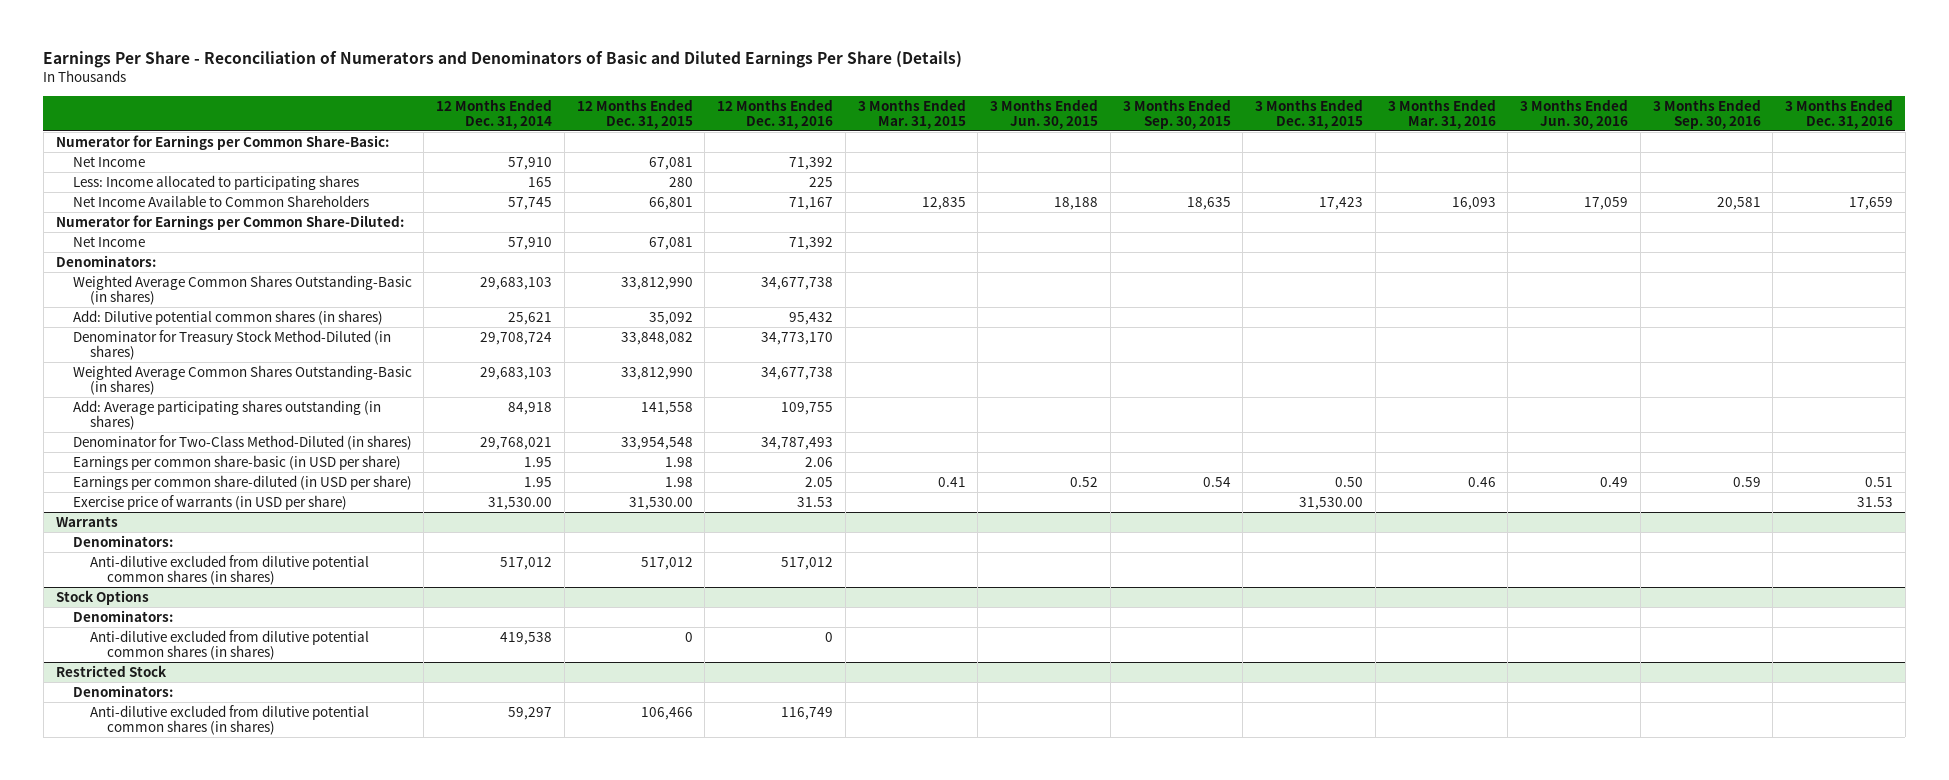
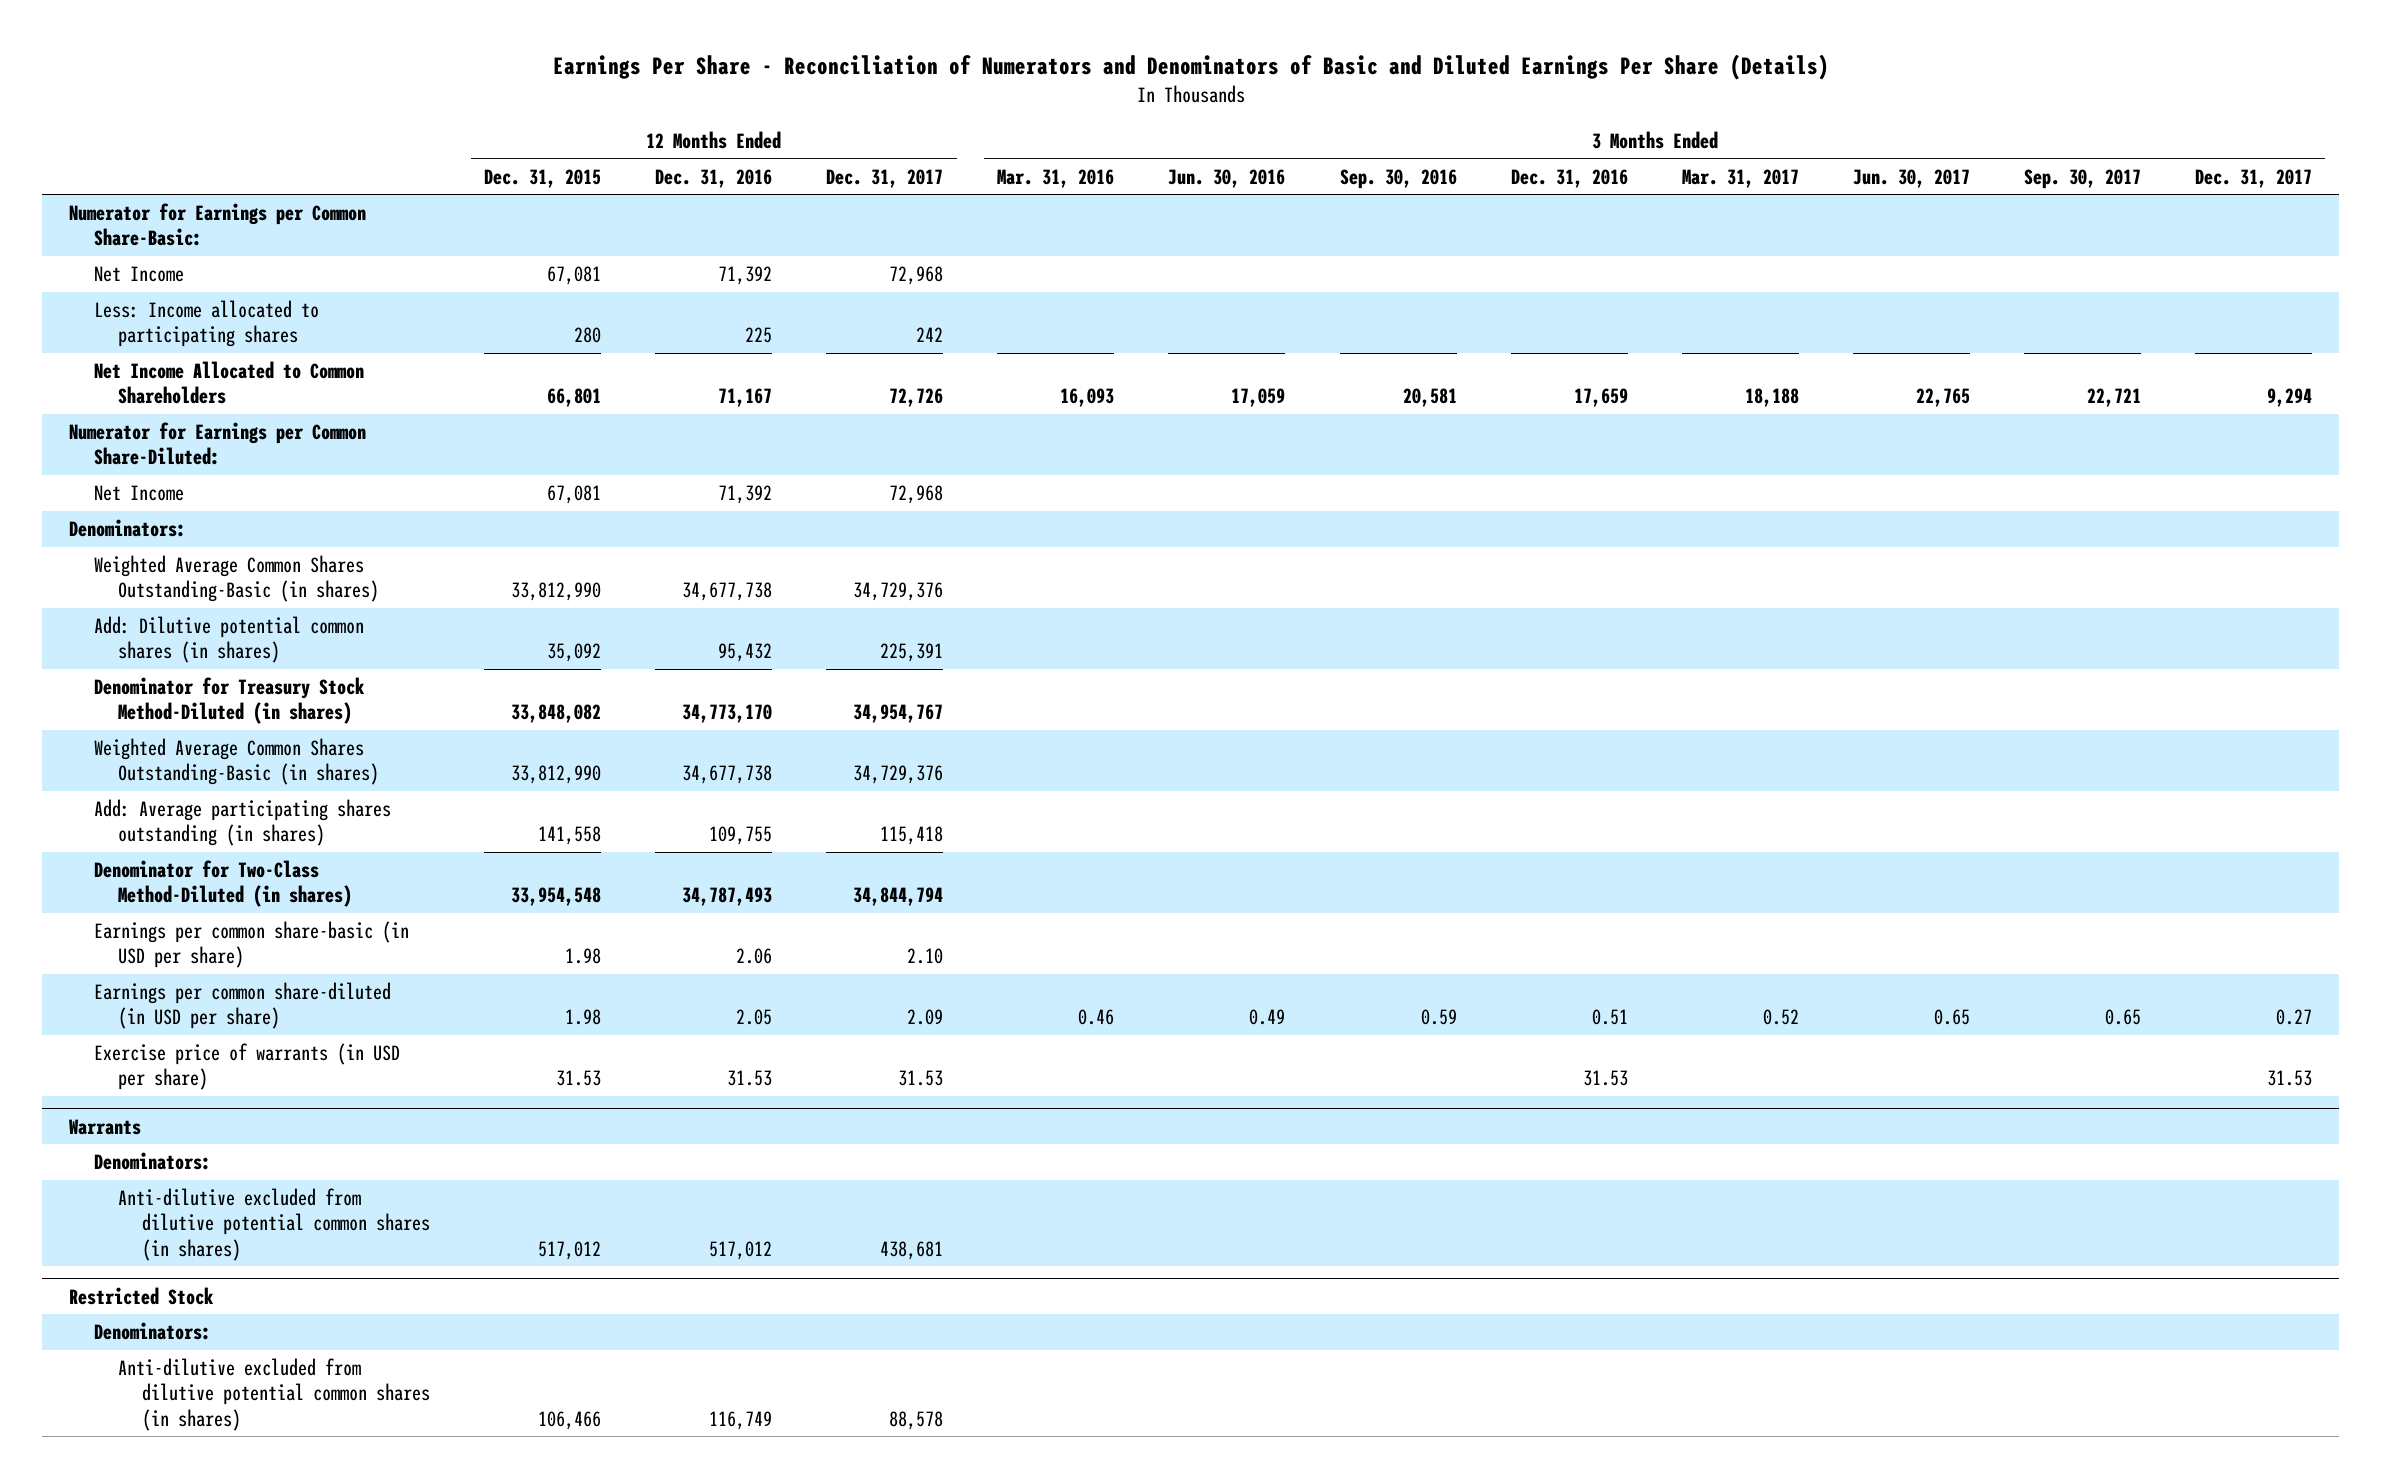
[436,98,553,130] 12 Months Ended Dec. 31, 2014 -> none
[857,98,966,130] 3 Months Ended Mar. 31, 2015 -> none
[990,98,1099,130] 3 Months Ended Jun. 30, 2015 -> none
[1122,98,1231,130] 3 Months Ended Sep. 30, 2015 -> none
[1255,98,1364,130] 3 Months Ended Dec. 31, 2015 -> none
none -> [826,168,944,188] Dec. 31, 2017
none -> [1681,168,1799,188] Mar. 31, 2017
none -> [1852,168,1970,188] Jun. 30, 2017
none -> [2023,168,2141,189] Sep. 30, 2017
none -> [2194,168,2312,188] Dec. 31, 2017
[72,194,369,207] Net Income Available to Common Shareholders -> [93,361,364,405] Net Income Allocated to Common Shareholders
[628,496,693,510] 31,530.00 -> [556,1070,602,1087] 31.53
[55,589,149,605] Stock Options -> none
[72,609,173,622] Denominators: -> none
[89,629,369,661] Anti-dilutive excluded from dilutive potential common shares (in shares) -> none

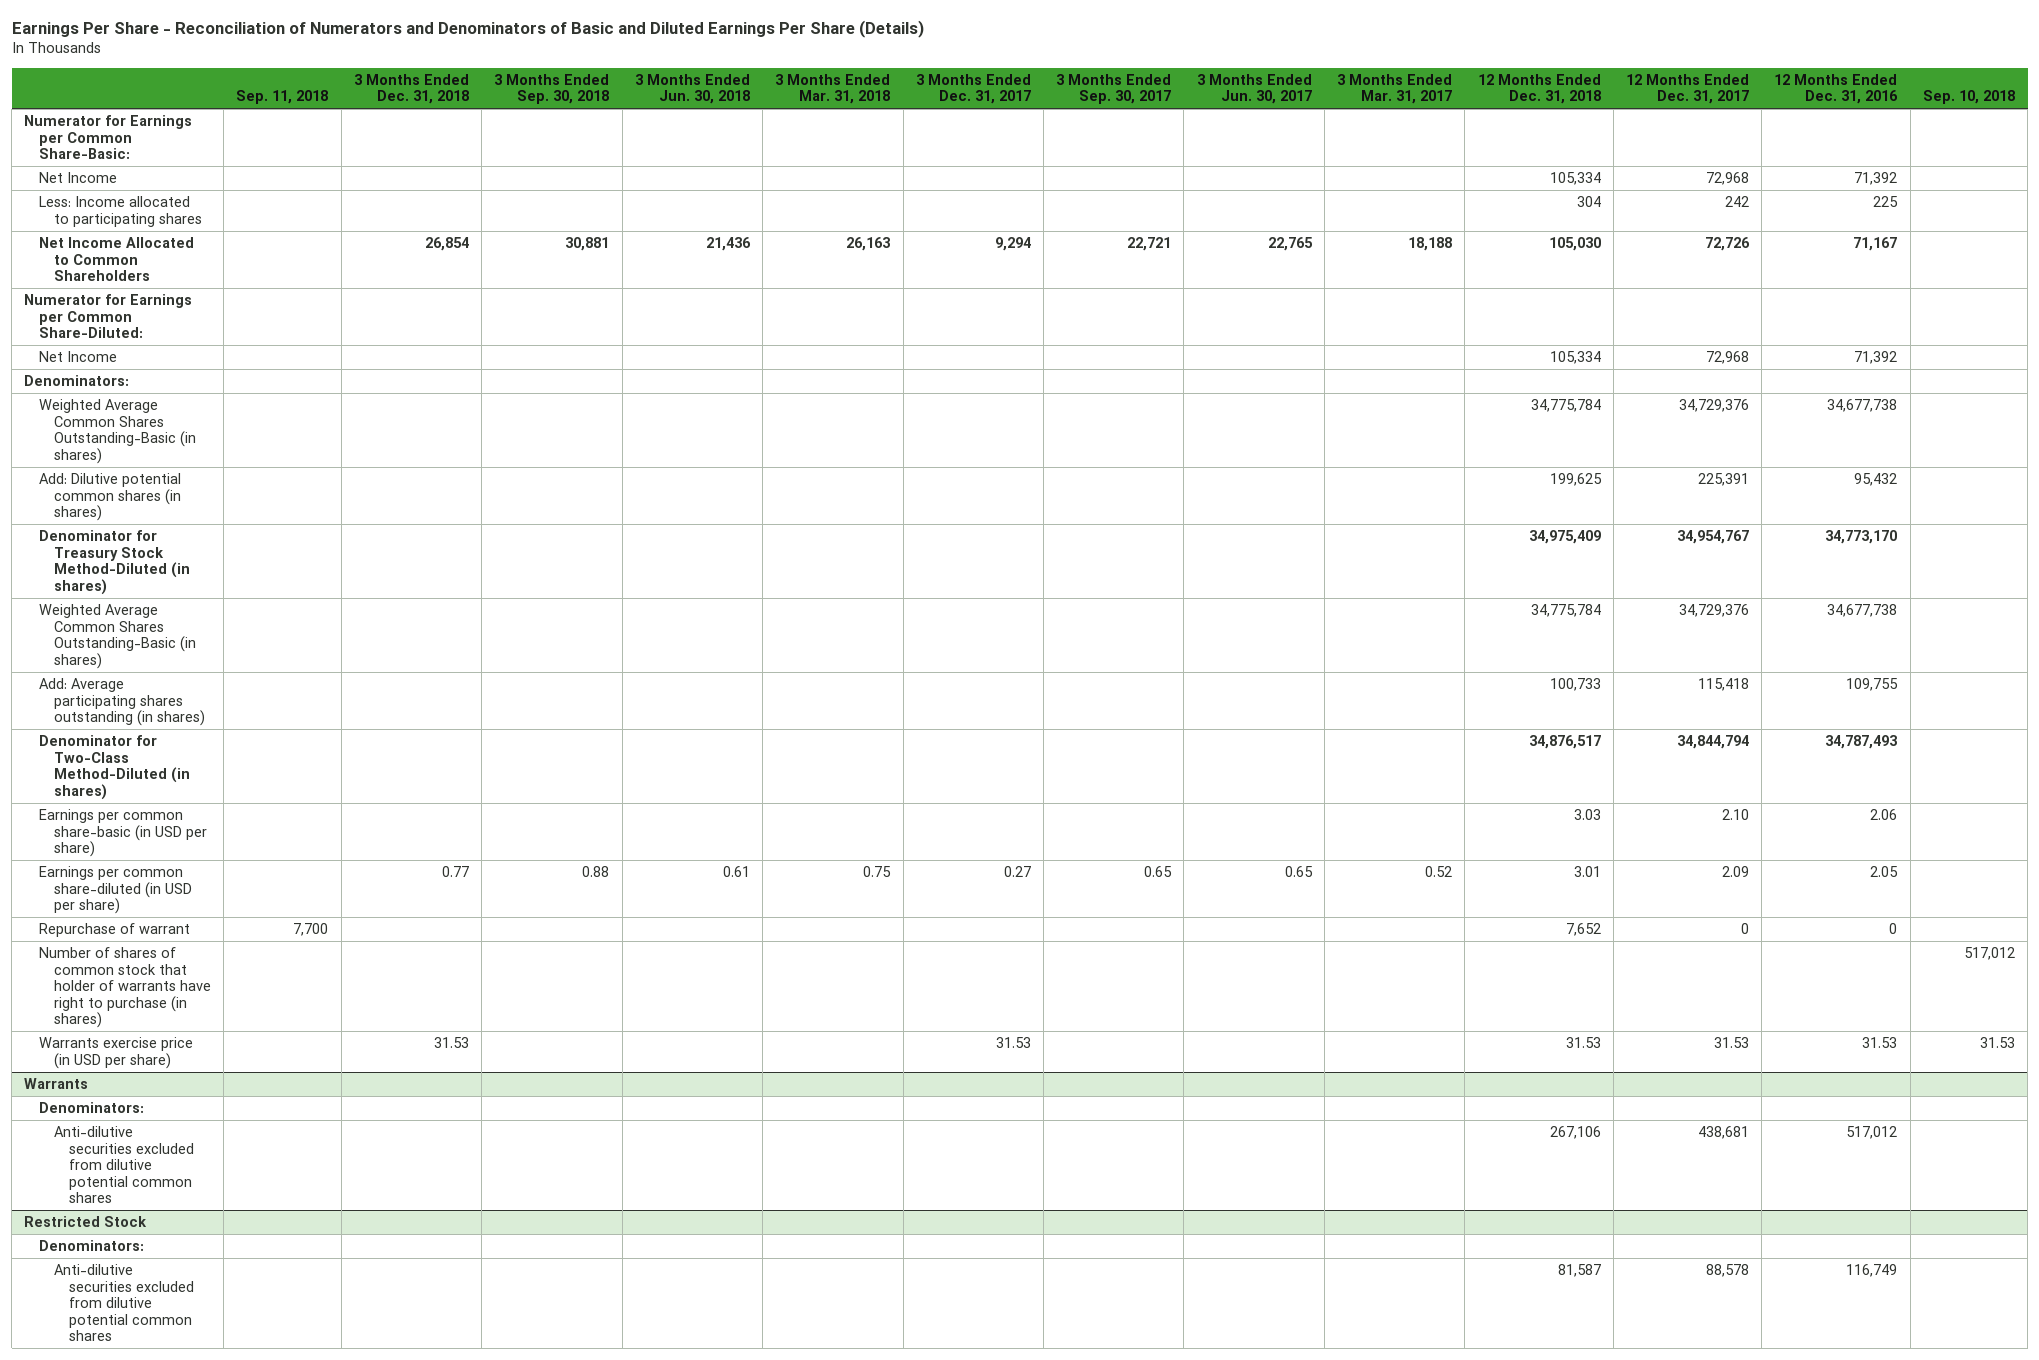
[484,168,602,188] Dec. 31, 2015 -> none
[997,168,1115,188] Mar. 31, 2016 -> none
[1168,168,1286,188] Jun. 30, 2016 -> none
[1339,168,1457,189] Sep. 30, 2016 -> none
[1510,168,1628,188] Dec. 31, 2016 -> none
none -> [236,90,329,105] Sep. 11, 2018
none -> [353,73,469,105] 3 Months Ended Dec. 31, 2018
none -> [494,73,610,105] 3 Months Ended Sep. 30, 2018
none -> [634,73,750,105] 3 Months Ended Jun. 30, 2018
none -> [775,73,891,105] 3 Months Ended Mar. 31, 2018
none -> [1477,73,1601,105] 12 Months Ended Dec. 31, 2018
none -> [1922,90,2015,105] Sep. 10, 2018
none -> [39,923,191,938] Repurchase of warrant
none -> [39,947,212,1029] Number of shares of common stock that holder of warrants have right to purchase (in shares)
[93,1043,400,1091] Exercise price of warrants (in USD per share) -> [39,1037,194,1069] Warrants exercise price (in USD per share)
[117,1188,431,1261] Anti-dilutive excluded from dilutive potential common shares (in shares) -> [54,1126,194,1204] Anti-dilutive securities excluded from dilutive potential common shares
[117,1358,431,1431] Anti-dilutive excluded from dilutive potential common shares (in shares) -> [54,1264,194,1342] Anti-dilutive securities excluded from dilutive potential common shares

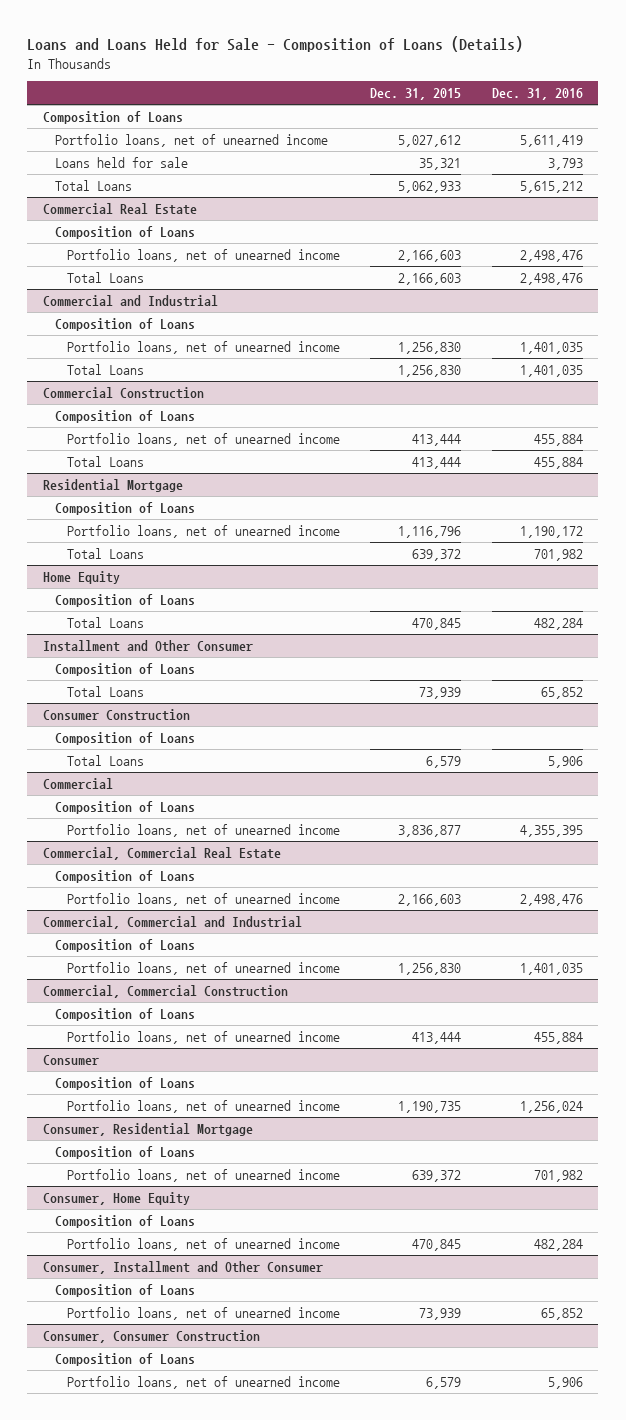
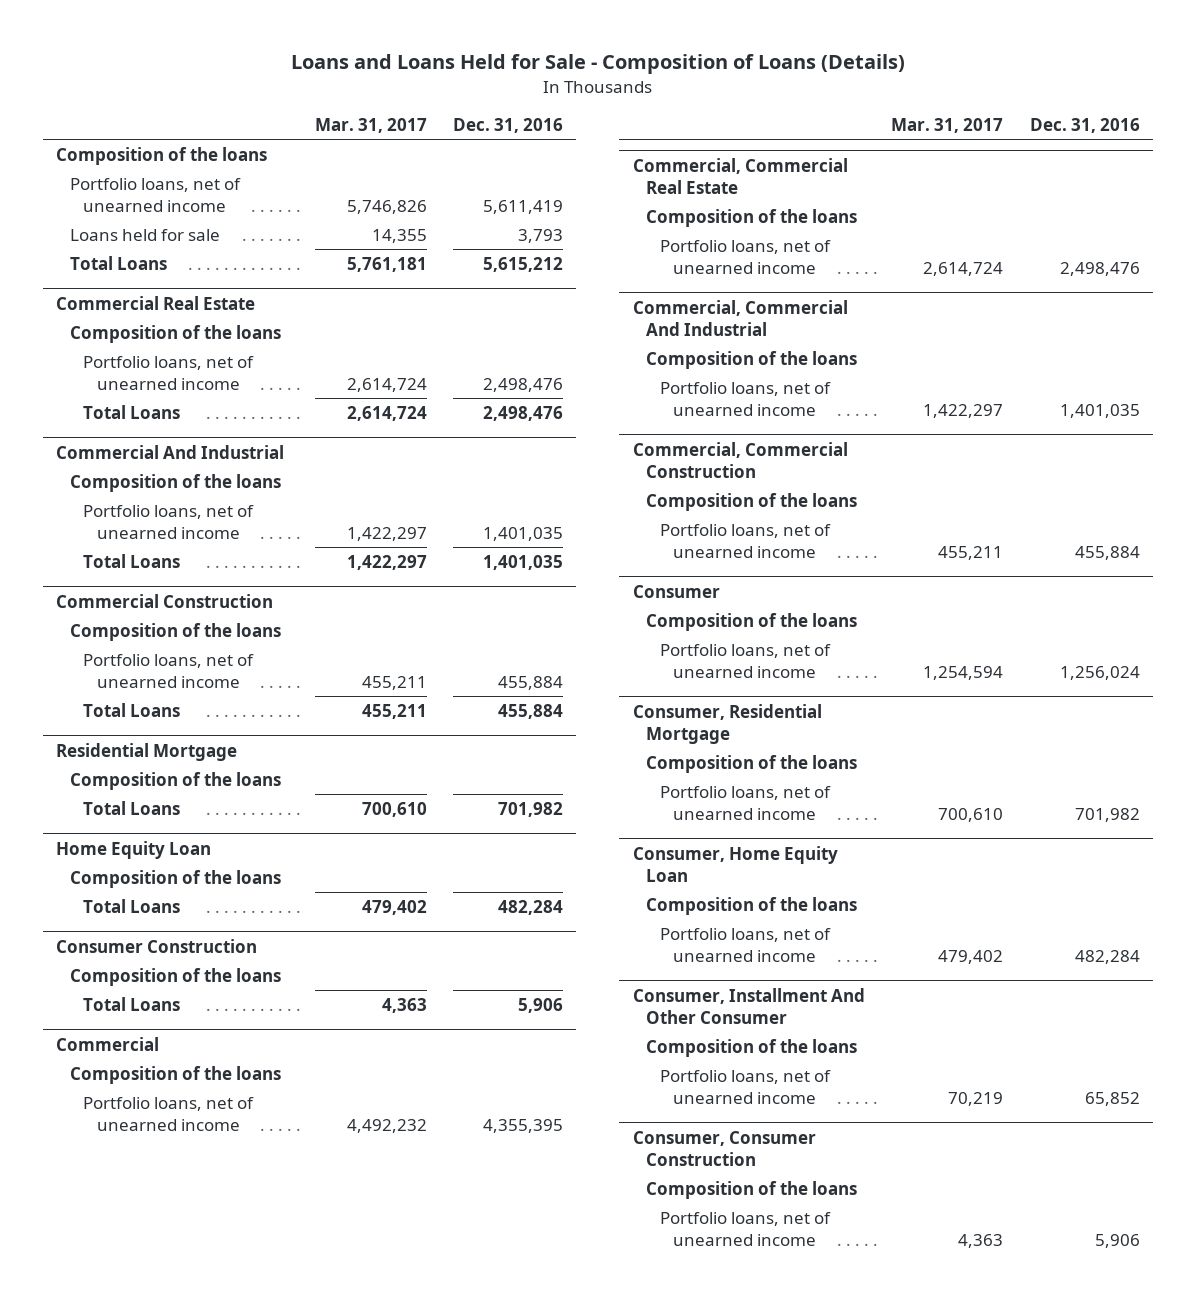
[370,88,462,101] Dec. 31, 2015 -> none
none -> [314,117,427,133] Mar. 31, 2017
[42,110,183,124] Composition of Loans -> [56,146,268,165] Composition of the loans
[54,225,195,239] Composition of Loans -> [69,324,281,343] Composition of the loans
[42,294,218,307] Commercial and Industrial -> [56,444,285,459] Commercial And Industrial
[54,317,195,331] Composition of Loans -> [69,473,281,492] Composition of the loans
[54,409,195,423] Composition of Loans -> [69,622,281,641] Composition of the loans
[66,524,340,538] Portfolio loans, net of unearned income -> none
[54,501,195,515] Composition of Loans -> [69,771,281,790] Composition of the loans
[42,570,120,584] Home Equity -> [56,840,212,859] Home Equity Loan
[54,593,195,607] Composition of Loans -> [69,869,281,888] Composition of the loans
[42,639,253,652] Installment and Other Consumer -> none
[54,662,195,676] Composition of Loans -> none
[66,685,144,697] Total Loans -> none
[54,731,195,745] Composition of Loans -> [69,967,281,986] Composition of the loans
[54,800,195,814] Composition of Loans -> [69,1065,281,1084] Composition of the loans
[54,869,195,883] Composition of Loans -> [646,208,858,227] Composition of the loans
[42,915,302,929] Commercial, Commercial and Industrial -> [632,299,848,336] Commercial, Commercial And Industrial
[54,938,195,952] Composition of Loans -> [646,350,858,369] Composition of the loans
[54,1007,195,1021] Composition of Loans -> [646,492,858,511] Composition of the loans
[54,1076,195,1090] Composition of Loans -> [646,612,858,631] Composition of the loans
[54,1145,195,1159] Composition of Loans -> [646,754,858,773] Composition of the loans
[42,1191,190,1205] Consumer, Home Equity -> [632,845,838,882] Consumer, Home Equity Loan
[54,1214,195,1228] Composition of Loans -> [646,896,858,915] Composition of the loans
[42,1260,323,1274] Consumer, Installment and Other Consumer -> [632,987,865,1024] Consumer, Installment And Other Consumer
[54,1283,195,1297] Composition of Loans -> [646,1038,858,1057] Composition of the loans
[54,1352,195,1366] Composition of Loans -> [646,1180,858,1199] Composition of the loans

